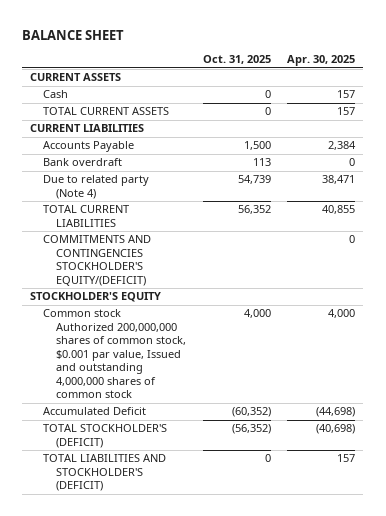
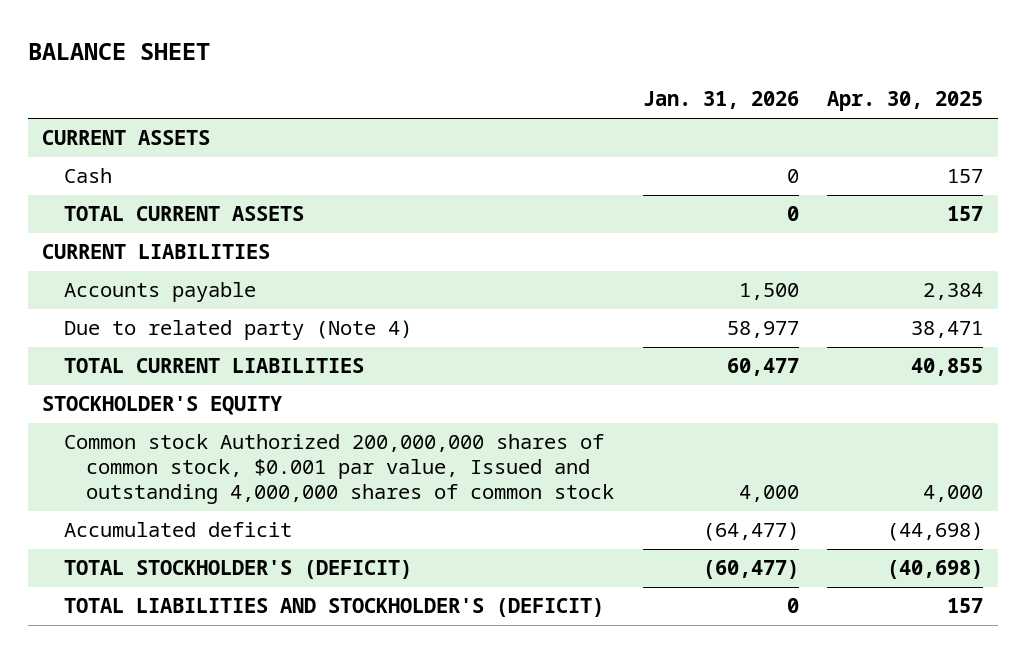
[202,55,271,65] Oct. 31, 2025 -> none
none -> [642,91,799,110] Jan. 31, 2026
[43,158,123,167] Bank overdraft -> none
[43,141,135,153] Accounts Payable -> [64,282,257,303] Accounts payable
[43,235,152,286] COMMITMENTS AND CONTINGENCIES STOCKHOLDER'S EQUITY/(DEFICIT) -> none
[43,407,147,416] Accumulated Deficit -> [64,522,293,538] Accumulated deficit

